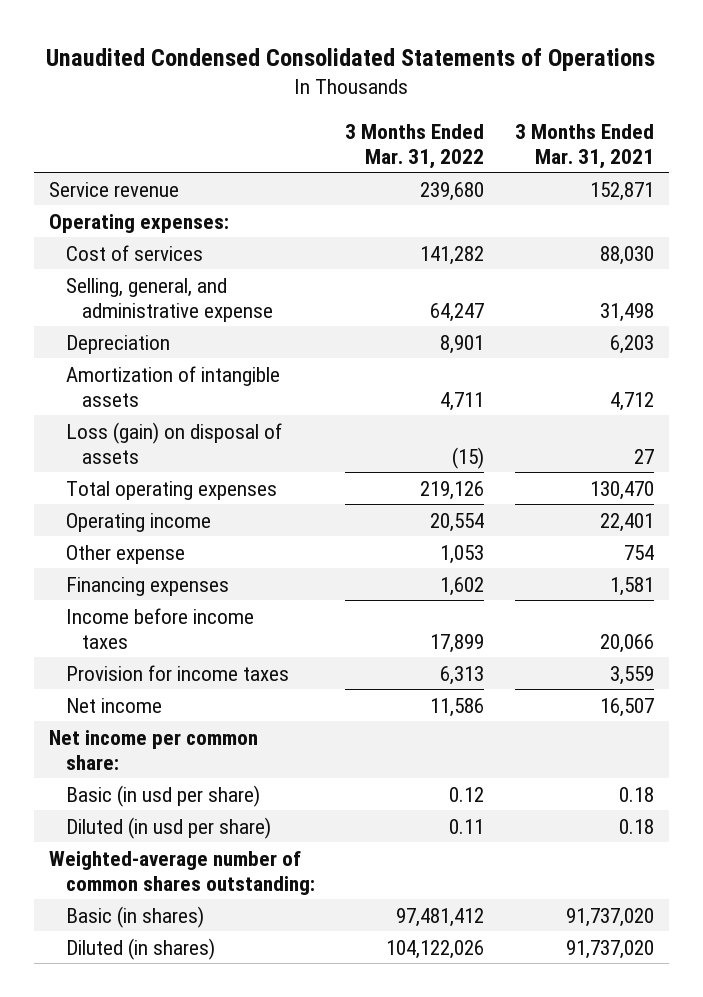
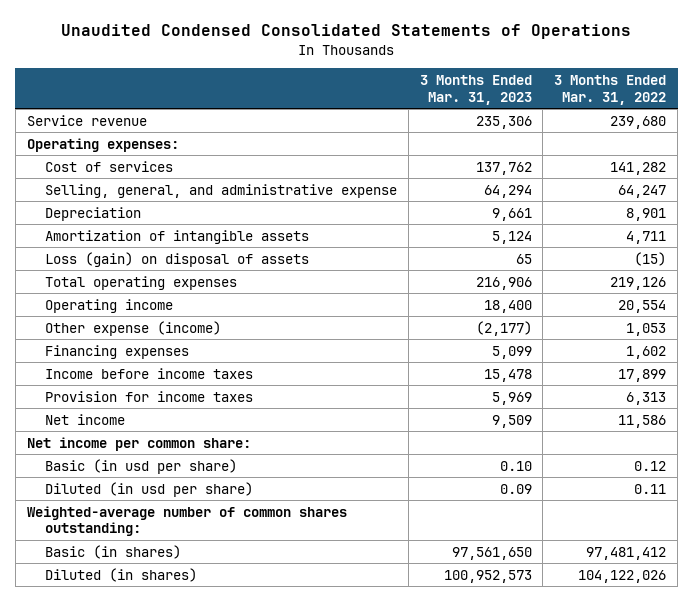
[514,123,654,169] 3 Months Ended Mar. 31, 2021 -> none
none -> [419,75,532,105] 3 Months Ended Mar. 31, 2023
[65,544,185,564] Other expense -> [44,320,221,336] Other expense (income)

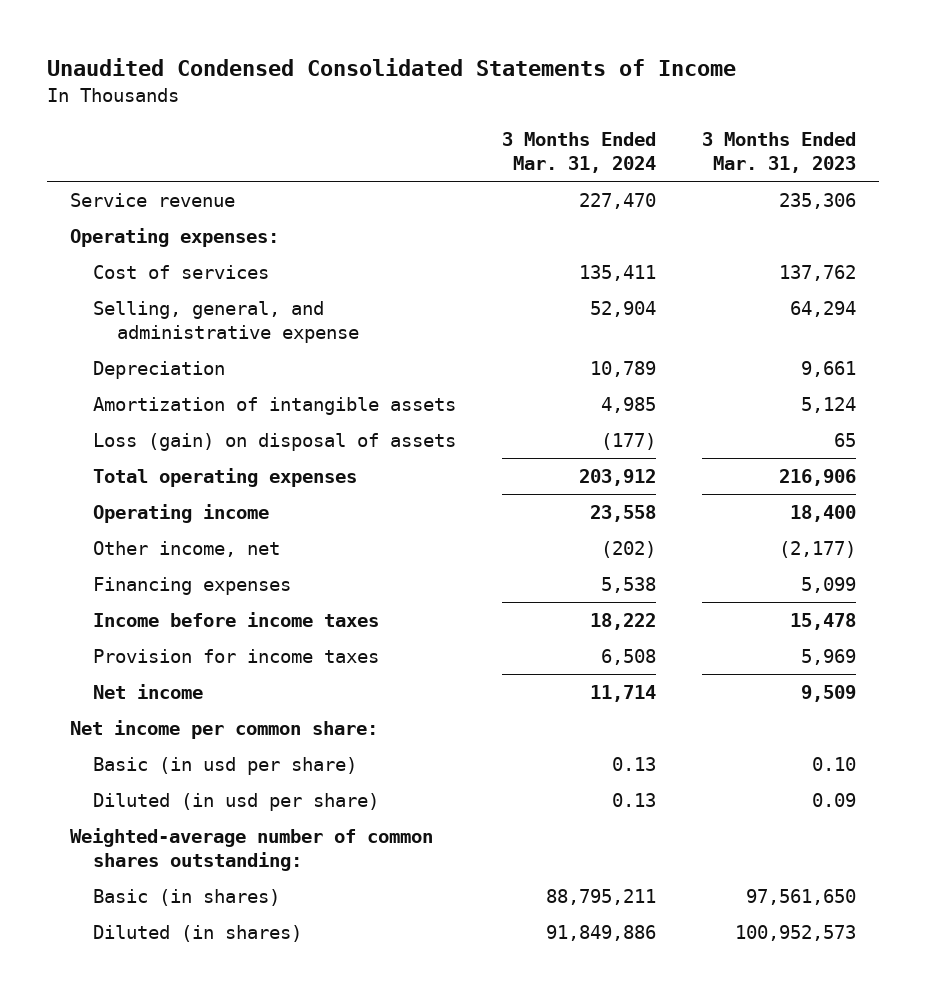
[61,24,632,40] Unaudited Condensed Consolidated Statements of Operations -> [46,58,736,77] Unaudited Condensed Consolidated Statements of Income
[554,75,667,105] 3 Months Ended Mar. 31, 2022 -> none
none -> [502,132,657,174] 3 Months Ended Mar. 31, 2024
[44,320,221,336] Other expense (income) -> [93,541,281,558] Other income, net

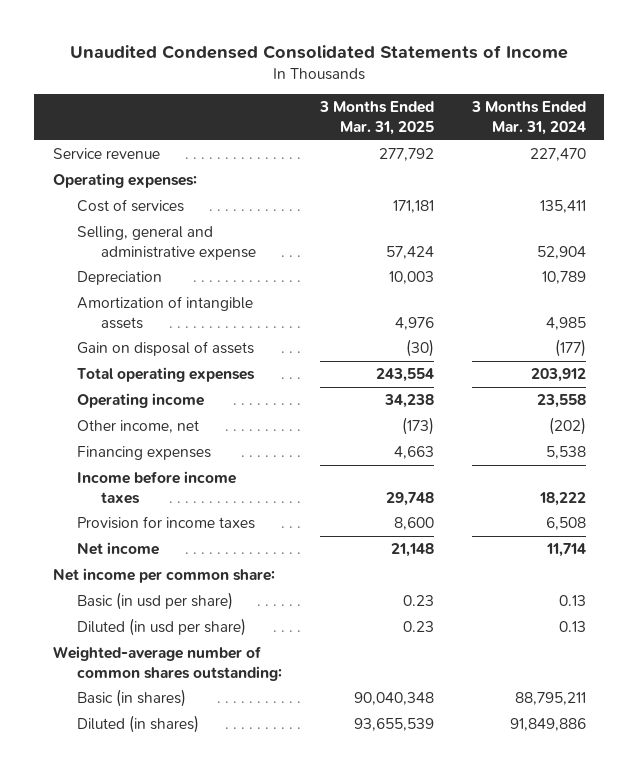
[702,132,857,174] 3 Months Ended Mar. 31, 2023 -> none
none -> [318,101,434,136] 3 Months Ended Mar. 31, 2025
[93,301,360,344] Selling, general, and administrative expense -> [76,226,257,260] Selling, general and administrative expense
[93,433,457,452] Loss (gain) on disposal of assets -> [76,341,254,357] Gain on disposal of assets

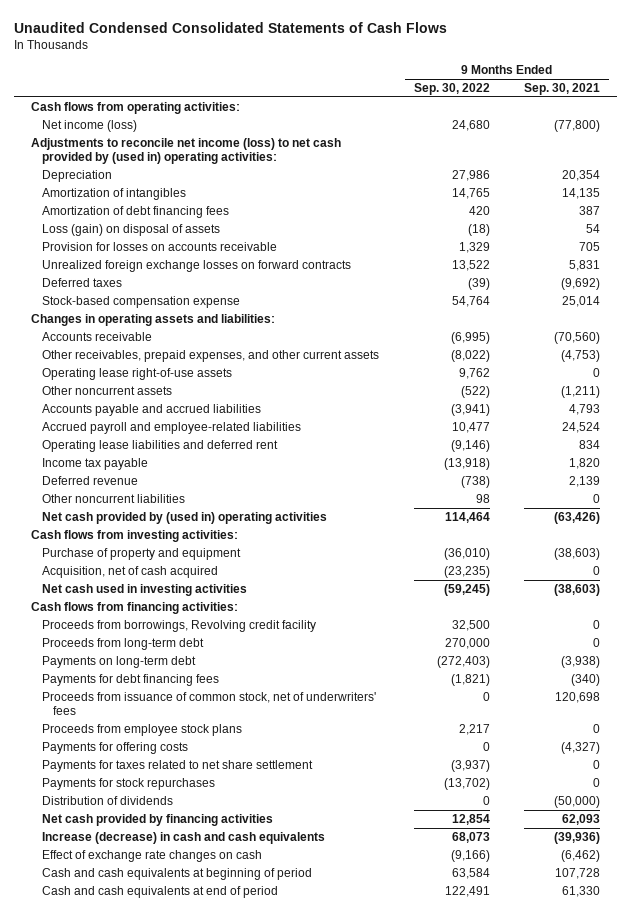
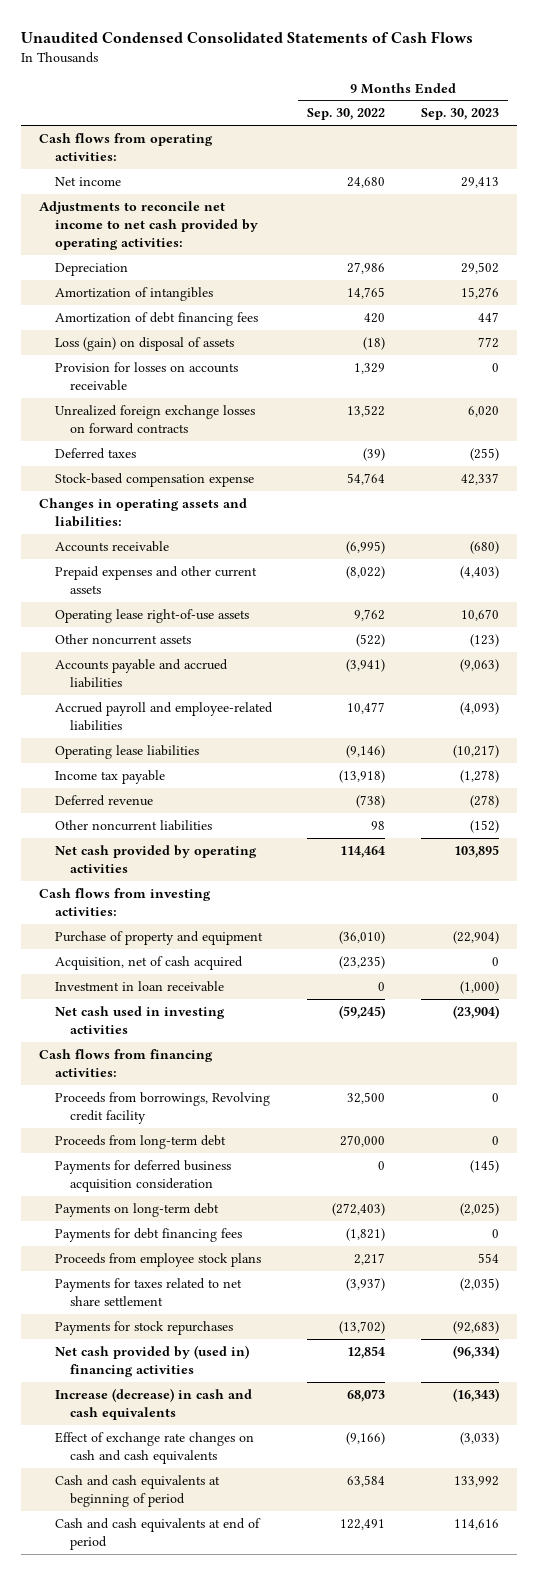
[524,83,601,96] Sep. 30, 2021 -> none
none -> [420,108,499,121] Sep. 30, 2023
[42,120,138,133] Net income (loss) -> [54,176,121,186] Net income
[31,138,342,165] Adjustments to reconcile net income (loss) to net cash provided by (used in) operating activities: -> [38,200,258,251] Adjustments to reconcile net income to net cash provided by operating activities:
[42,350,380,363] Other receivables, prepaid expenses, and other current assets -> [54,565,257,595] Prepaid expenses and other current assets
[42,440,279,453] Operating lease liabilities and deferred rent -> [54,744,199,759] Operating lease liabilities
[42,512,328,525] Net cash provided by (used in) operating activities -> [54,844,257,874] Net cash provided by operating activities
none -> [54,980,224,992] Investment in loan receivable
none -> [54,1159,231,1193] Payments for deferred business acquisition consideration
[42,692,377,716] Proceeds from issuance of common stock, net of underwriters' fees -> none
[42,742,189,755] Payments for offering costs -> none
[42,796,174,806] Distribution of dividends -> none
[42,814,274,827] Net cash provided by financing activities -> [54,1344,249,1378] Net cash provided by (used in) financing activities
[42,850,263,863] Effect of exchange rate changes on cash -> [54,1431,254,1465] Effect of exchange rate changes on cash and cash equivalents

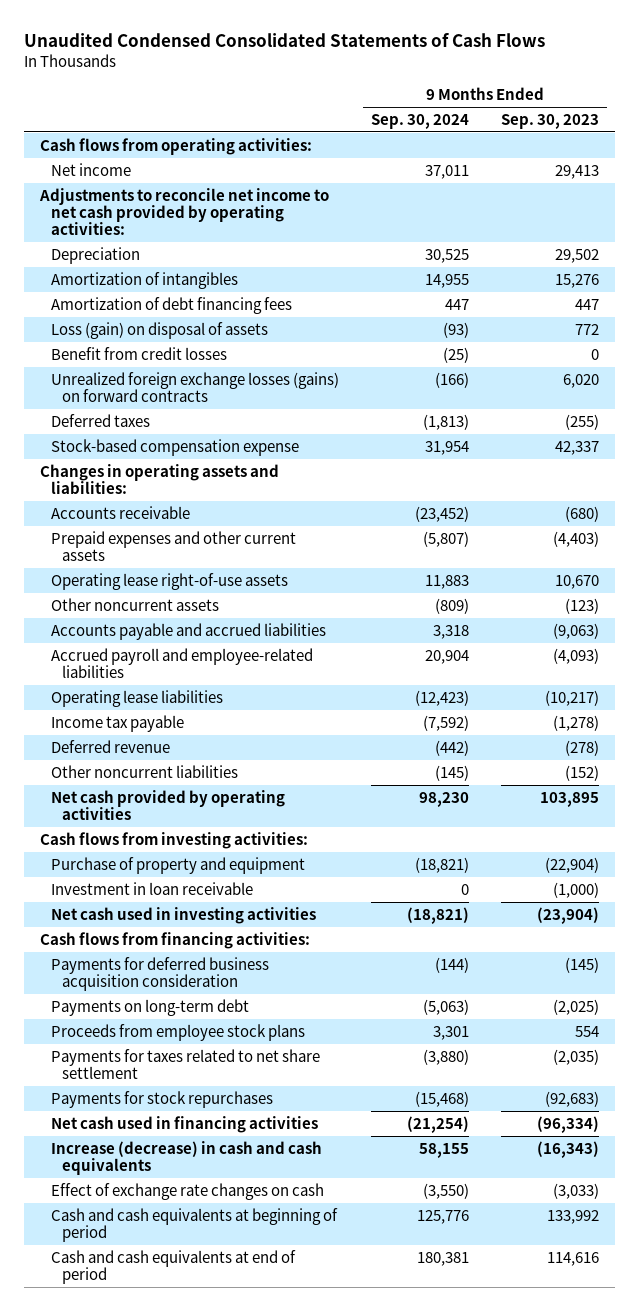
[307,108,386,121] Sep. 30, 2022 -> none
none -> [371,114,470,130] Sep. 30, 2024
[54,361,238,392] Provision for losses on accounts receivable -> [51,346,228,360] Benefit from credit losses
[54,404,255,435] Unrealized foreign exchange losses on forward contracts -> [51,371,340,403] Unrealized foreign exchange losses (gains) on forward contracts
[54,955,243,970] Acquisition, net of cash acquired -> none
[54,1091,270,1125] Proceeds from borrowings, Revolving credit facility -> none
[54,1134,226,1149] Proceeds from long-term debt -> none
[54,1227,242,1242] Payments for debt financing fees -> none
[54,1344,249,1378] Net cash provided by (used in) financing activities -> [51,1115,319,1133] Net cash used in financing activities
[54,1431,254,1465] Effect of exchange rate changes on cash and cash equivalents -> [51,1182,325,1200] Effect of exchange rate changes on cash

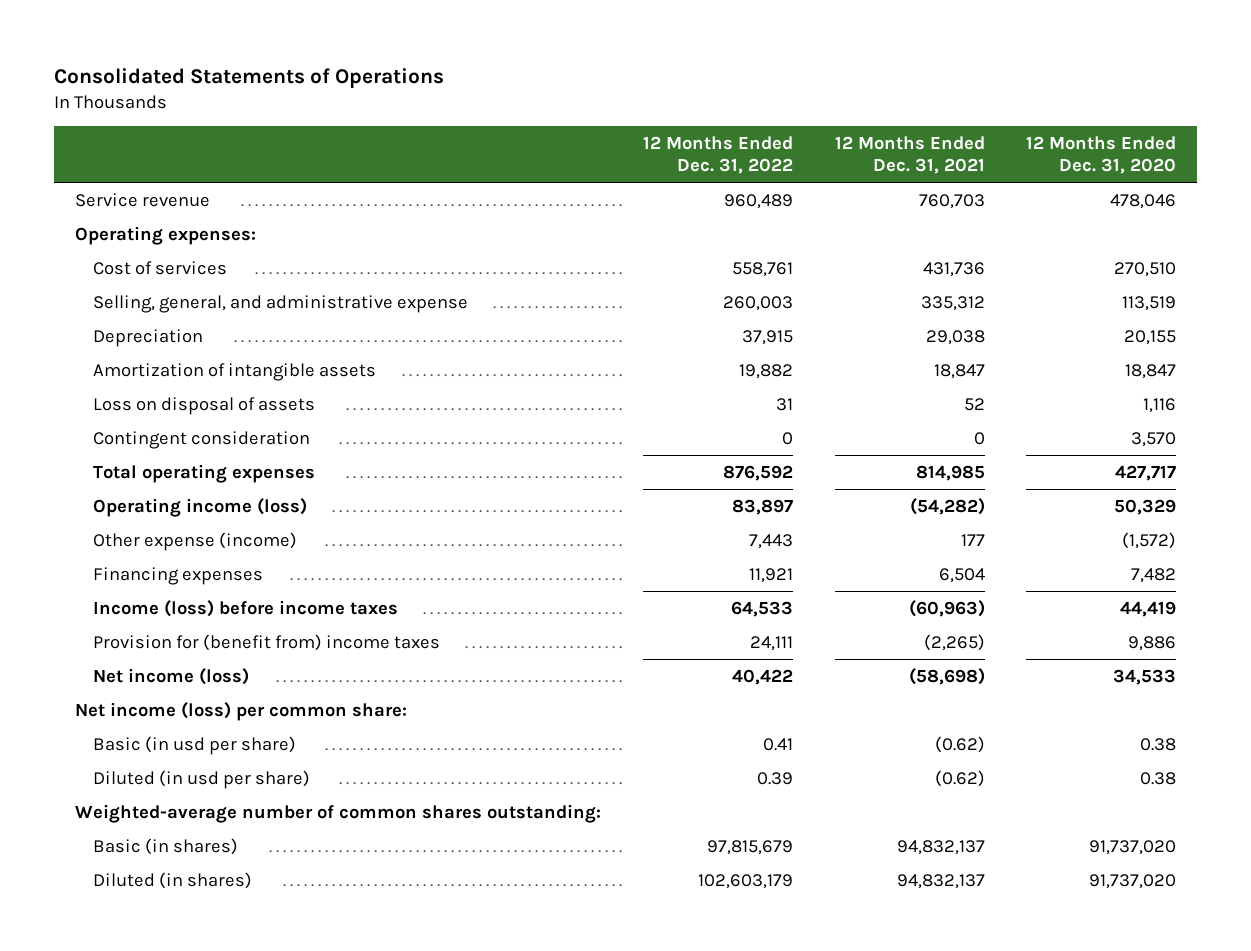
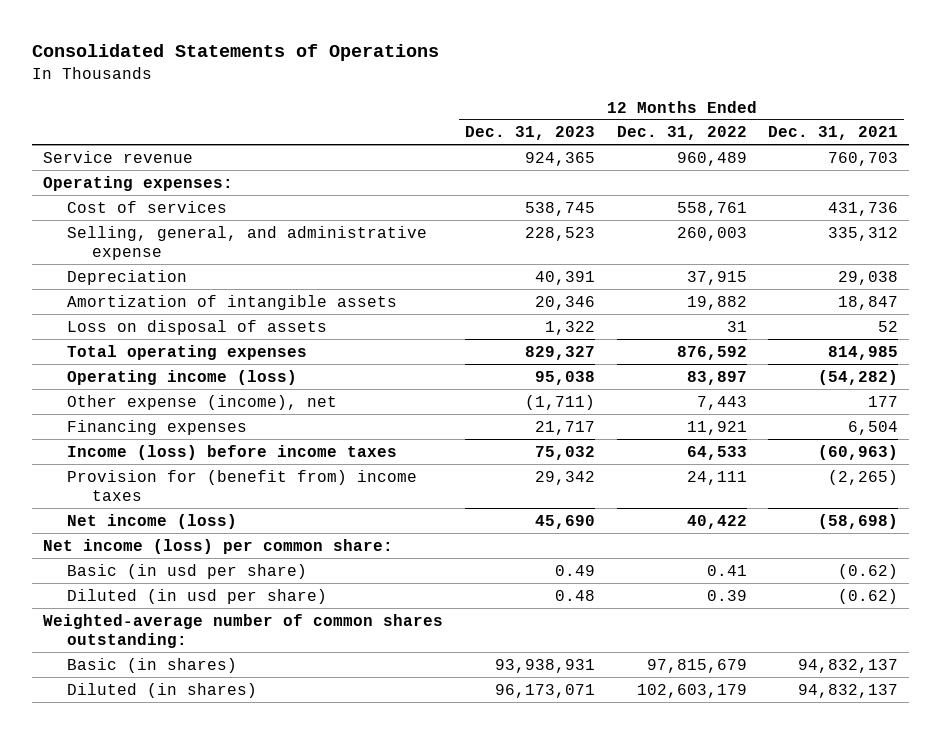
[1026,135,1177,175] 12 Months Ended Dec. 31, 2020 -> none
none -> [464,126,595,141] Dec. 31, 2023
[93,430,311,449] Contingent consideration -> none
[93,531,298,551] Other expense (income) -> [67,394,338,410] Other expense (income), net

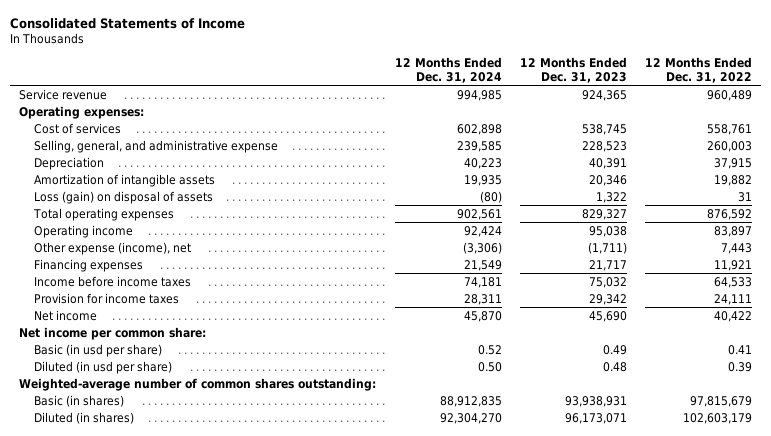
[31,43,439,61] Consolidated Statements of Operations -> [10,17,246,29] Consolidated Statements of Income
[768,126,899,141] Dec. 31, 2021 -> none
none -> [394,56,502,83] 12 Months Ended Dec. 31, 2024
[67,319,328,335] Loss on disposal of assets -> [34,190,214,204] Loss (gain) on disposal of assets
[67,369,298,385] Operating income (loss) -> [34,224,134,238] Operating income
[67,444,398,460] Income (loss) before income taxes -> [34,275,192,287] Income before income taxes
[67,469,418,501] Provision for (benefit from) income taxes -> [34,292,180,304] Provision for income taxes
[67,513,238,529] Net income (loss) -> [34,309,98,321] Net income
[42,538,393,554] Net income (loss) per common share: -> [19,326,207,340] Net income per common share:

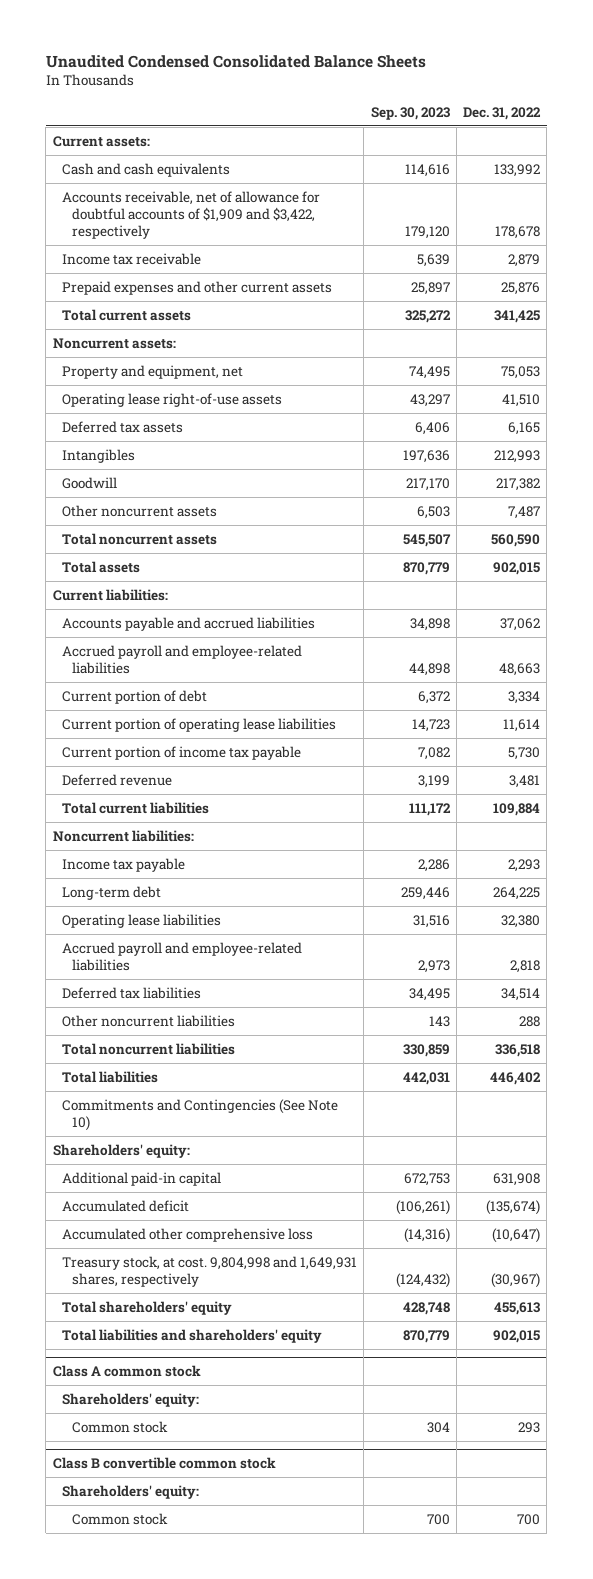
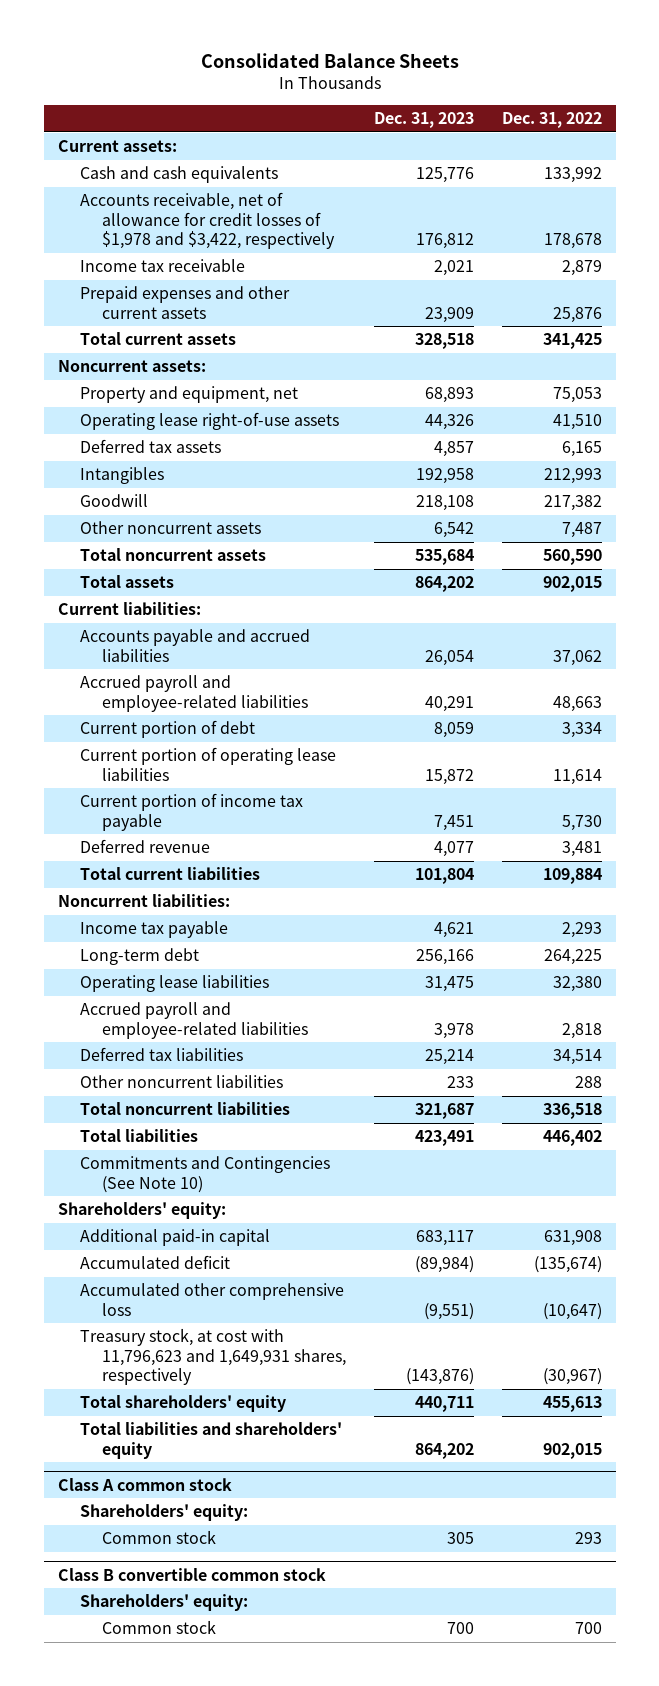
[45,54,426,68] Unaudited Condensed Consolidated Balance Sheets -> [200,53,459,69] Consolidated Balance Sheets
[370,106,450,120] Sep. 30, 2023 -> none
none -> [373,112,474,129] Dec. 31, 2023
[62,190,321,240] Accounts receivable, net of allowance for doubtful accounts of $1,909 and $3,422, respectively -> [79,192,335,249] Accounts receivable, net of allowance for credit losses of $1,978 and $3,422, respectively
[62,1255,358,1288] Treasury stock, at cost. 9,804,998 and 1,649,931 shares, respectively -> [79,1328,346,1385] Treasury stock, at cost with 11,796,623 and 1,649,931 shares, respectively

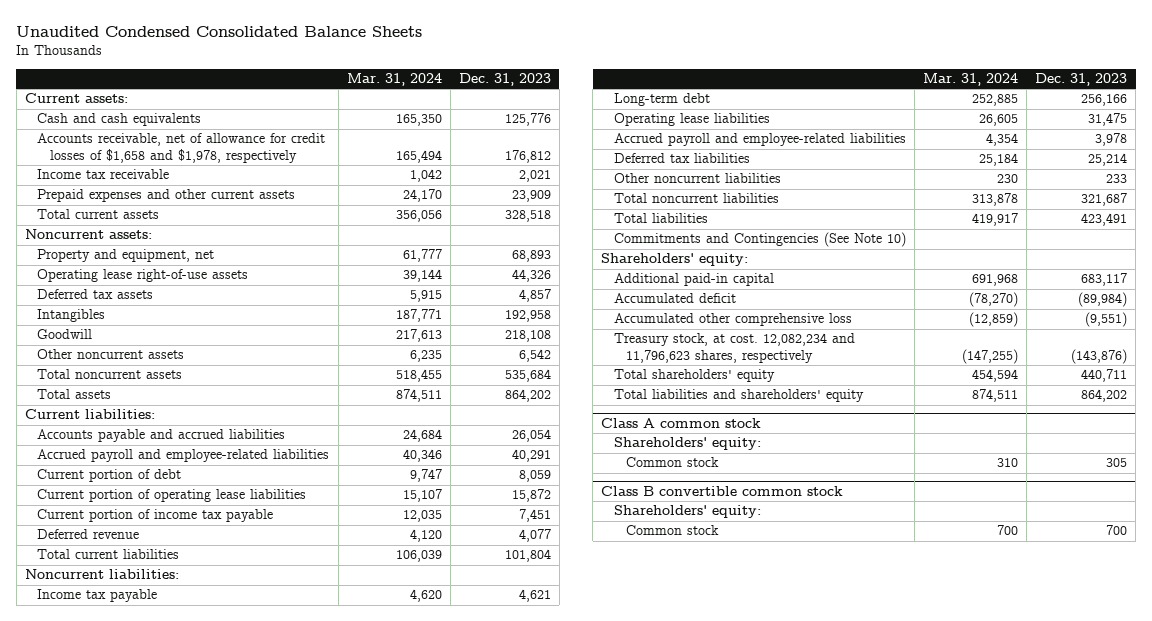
[200,53,459,69] Consolidated Balance Sheets -> [16,26,423,38] Unaudited Condensed Consolidated Balance Sheets
[501,112,602,129] Dec. 31, 2022 -> none
none -> [346,72,442,86] Mar. 31, 2024
[79,192,335,249] Accounts receivable, net of allowance for credit losses of $1,978 and $3,422, respectively -> [37,133,326,163] Accounts receivable, net of allowance for credit losses of $1,658 and $1,978, respectively
[79,1328,346,1385] Treasury stock, at cost with 11,796,623 and 1,649,931 shares, respectively -> [613,333,855,363] Treasury stock, at cost. 12,082,234 and 11,796,623 shares, respectively

